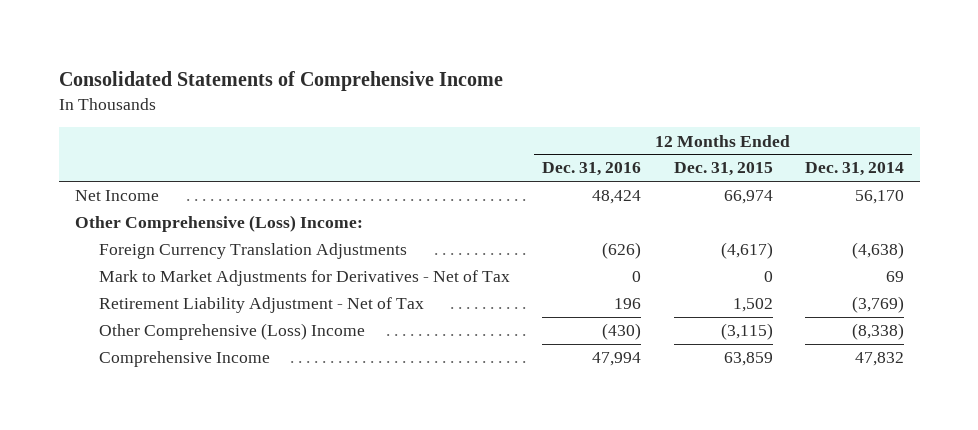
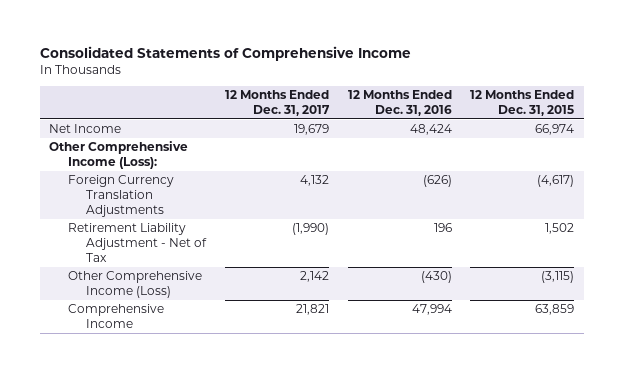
[804,162,904,177] Dec. 31, 2014 -> none
none -> [224,90,330,116] 12 Months Ended Dec. 31, 2017
[74,215,363,233] Other Comprehensive (Loss) Income: -> [49,141,189,170] Other Comprehensive Income (Loss):
[99,270,511,287] Mark to Market Adjustments for Derivatives - Net of Tax -> none
[99,323,366,341] Other Comprehensive (Loss) Income -> [67,271,202,299] Other Comprehensive Income (Loss)

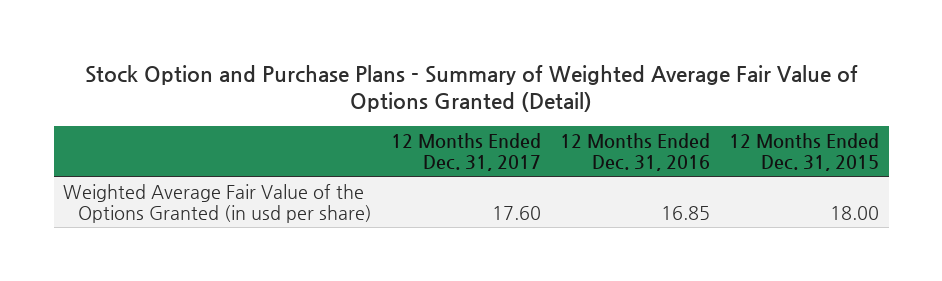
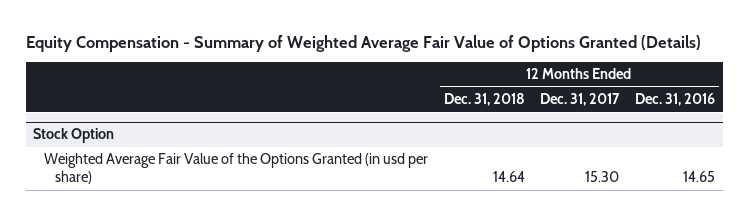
[85,65,859,113] Stock Option and Purchase Plans - Summary of Weighted Average Fair Value of Options Granted (Detail) -> [25,34,701,52] Equity Compensation - Summary of Weighted Average Fair Value of Options Granted (Details)
[729,132,880,171] 12 Months Ended Dec. 31, 2015 -> none
none -> [443,93,525,107] Dec. 31, 2018
none -> [33,128,115,144] Stock Option
[491,205,541,220] 17.60 -> [585,171,620,183] 15.30
[661,205,711,220] 16.85 -> [683,171,716,183] 14.65

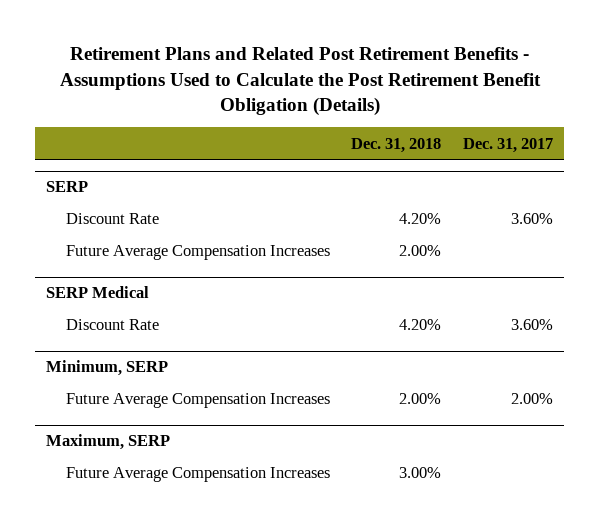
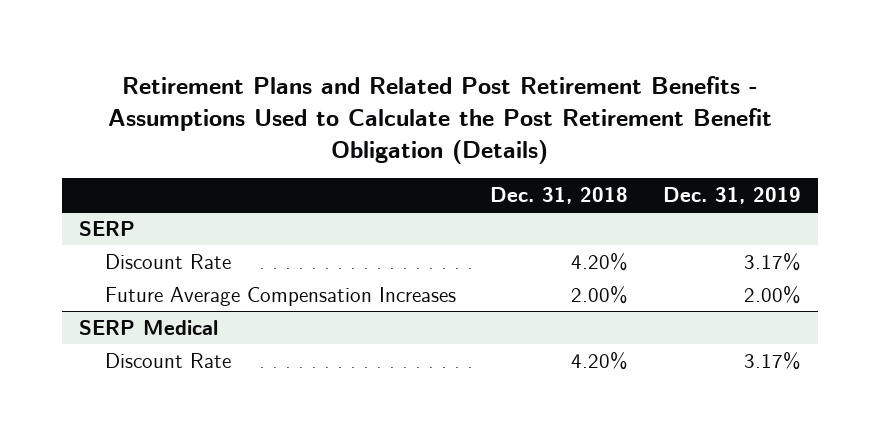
[463,137,554,153] Dec. 31, 2017 -> none
none -> [662,186,801,204] Dec. 31, 2019
[46,360,169,377] Minimum, SERP -> none
[65,393,330,409] Future Average Compensation Increases -> none
[46,434,171,451] Maximum, SERP -> none
[65,467,330,483] Future Average Compensation Increases -> none

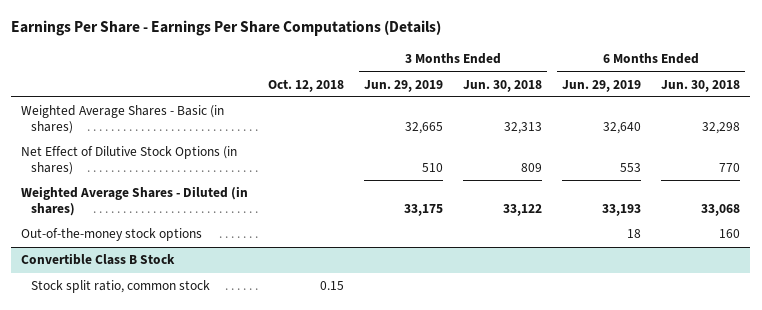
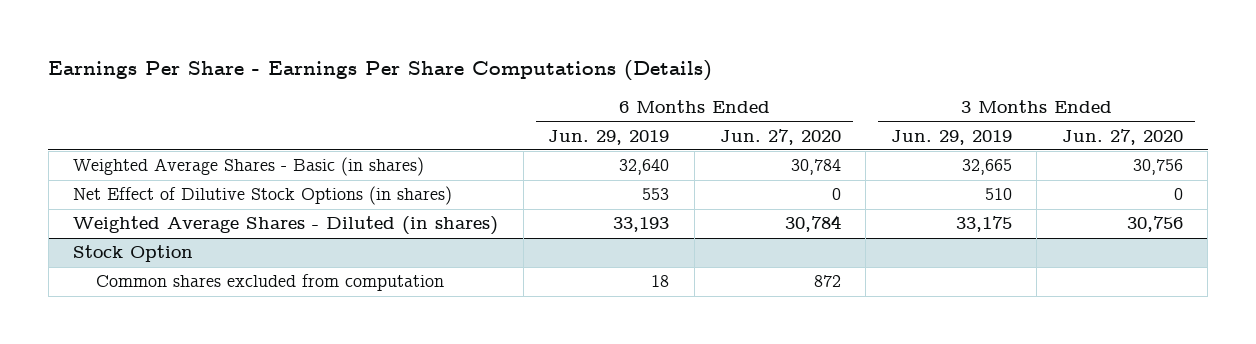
[268,78,345,92] Oct. 12, 2018 -> none
[463,79,543,92] Jun. 30, 2018 -> none
[661,79,741,92] Jun. 30, 2018 -> none
none -> [719,128,841,145] Jun. 27, 2020
none -> [1061,128,1183,145] Jun. 27, 2020
[21,253,176,266] Convertible Class B Stock -> none
[31,280,211,294] Stock split ratio, common stock -> none
none -> [73,245,194,263] Stock Option
[21,228,203,242] Out-of-the-money stock options -> [96,274,445,292] Common shares excluded from computation

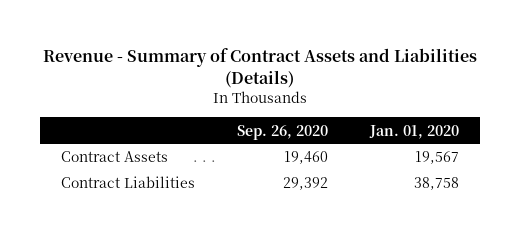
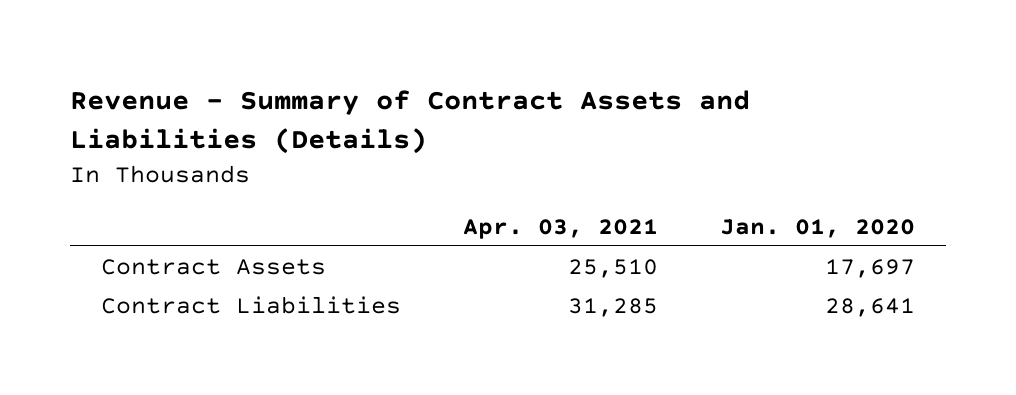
[236,124,328,140] Sep. 26, 2020 -> none
none -> [463,218,659,239] Apr. 03, 2021
[414,151,459,165] 19,567 -> [825,258,916,278] 17,697
[413,177,459,191] 38,758 -> [825,297,916,317] 28,641

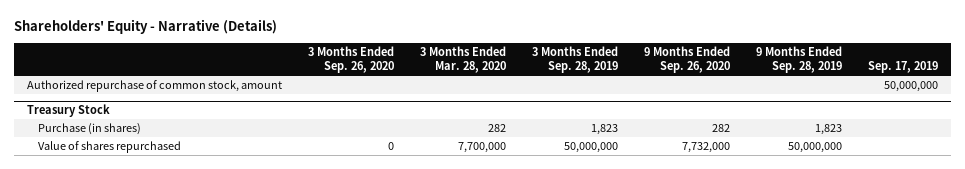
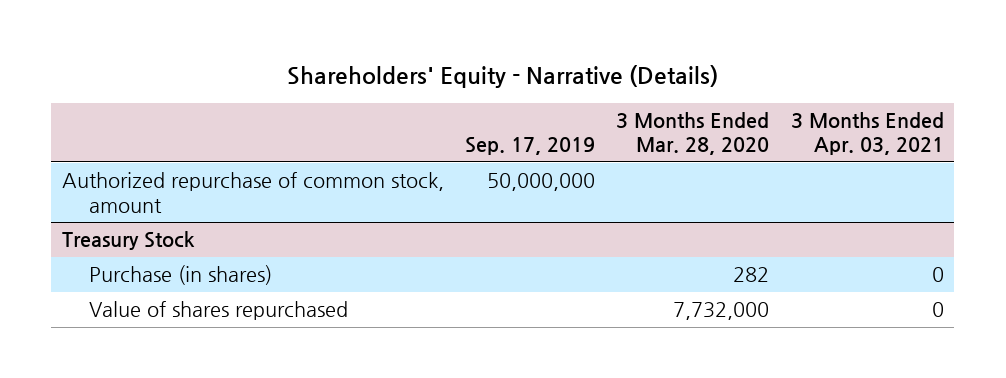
[308,45,395,73] 3 Months Ended Sep. 26, 2020 -> none
[532,45,619,73] 3 Months Ended Sep. 28, 2019 -> none
[644,45,731,73] 9 Months Ended Sep. 26, 2020 -> none
[756,45,843,73] 9 Months Ended Sep. 28, 2019 -> none
none -> [790,112,944,156] 3 Months Ended Apr. 03, 2021
[458,142,507,154] 7,700,000 -> [673,302,770,321] 7,732,000

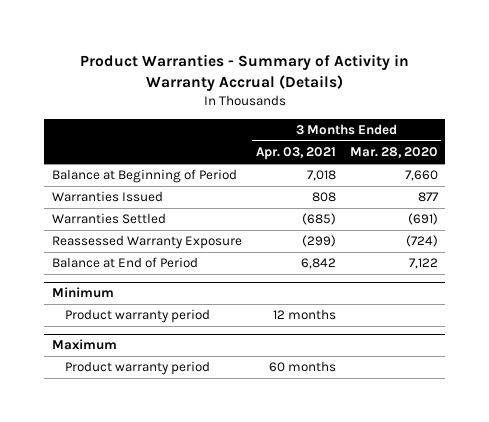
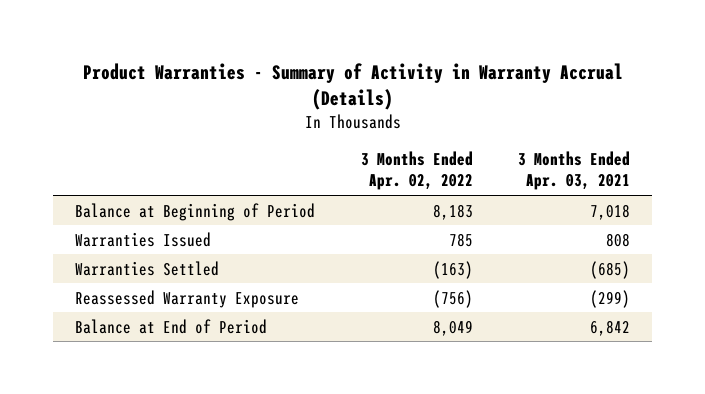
[349,147,438,159] Mar. 28, 2020 -> none
none -> [360,150,473,191] 3 Months Ended Apr. 02, 2022
[51,287,114,299] Minimum -> none
[65,309,211,324] Product warranty period -> none
[51,339,117,351] Maximum -> none
[65,361,211,376] Product warranty period -> none

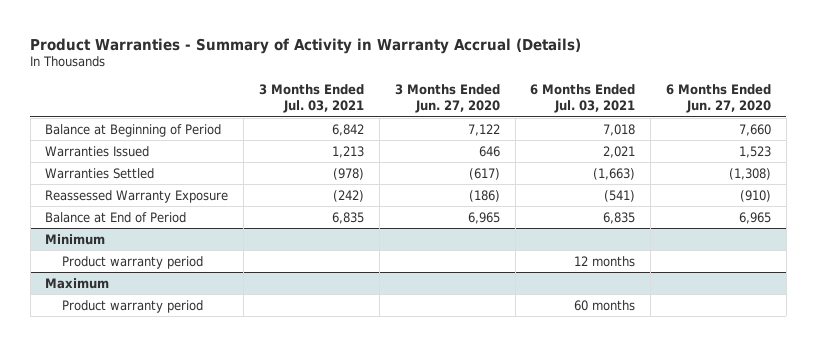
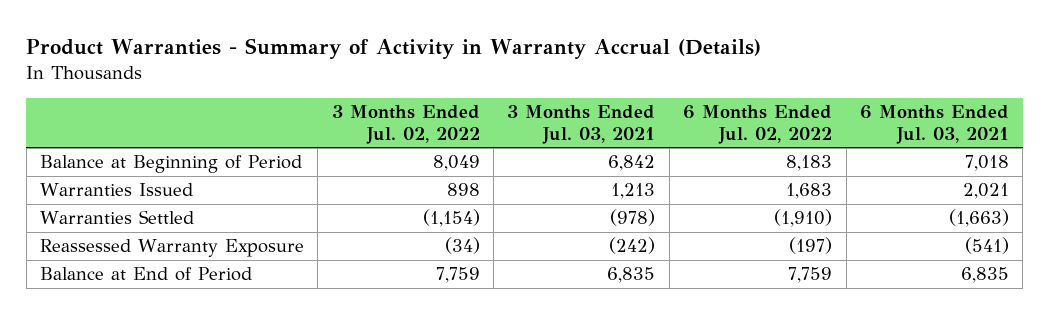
[394,84,500,114] 3 Months Ended Jun. 27, 2020 -> none
[666,84,772,114] 6 Months Ended Jun. 27, 2020 -> none
none -> [331,104,480,144] 3 Months Ended Jul. 02, 2022
none -> [683,104,833,144] 6 Months Ended Jul. 02, 2022
[45,233,106,245] Minimum -> none
[62,255,204,269] Product warranty period -> none
[45,277,110,289] Maximum -> none
[62,299,204,313] Product warranty period -> none

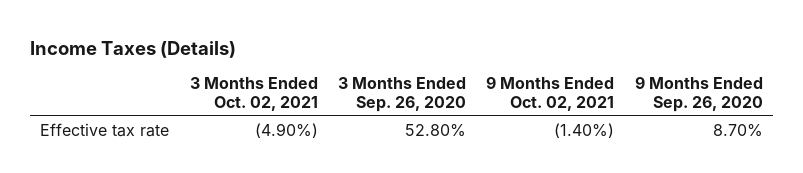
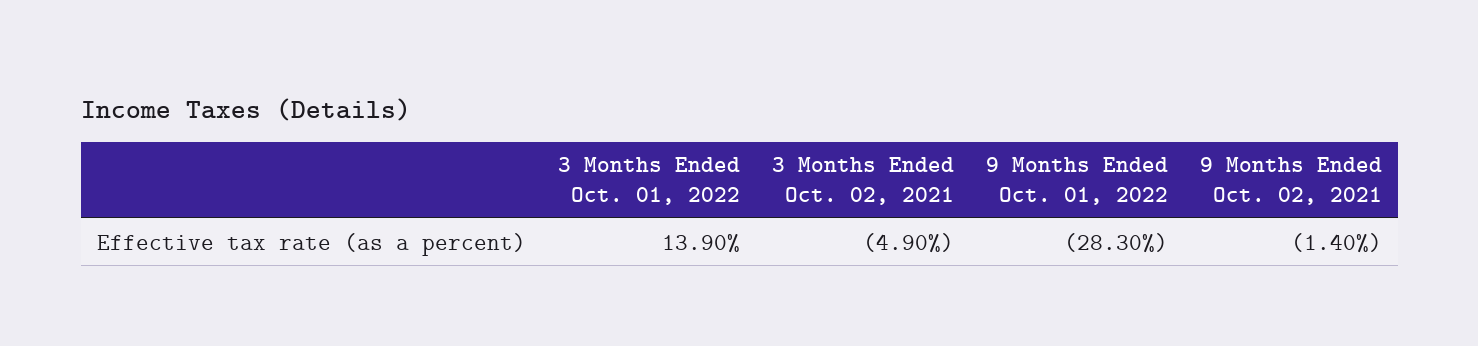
[338,77,467,113] 3 Months Ended Sep. 26, 2020 -> none
[634,76,763,113] 9 Months Ended Sep. 26, 2020 -> none
none -> [557,157,740,205] 3 Months Ended Oct. 01, 2022
none -> [985,157,1168,205] 9 Months Ended Oct. 01, 2022
[40,122,170,137] Effective tax rate -> [96,232,526,256] Effective tax rate (as a percent)

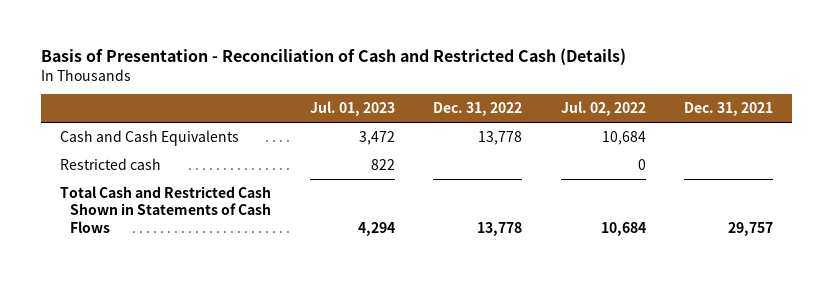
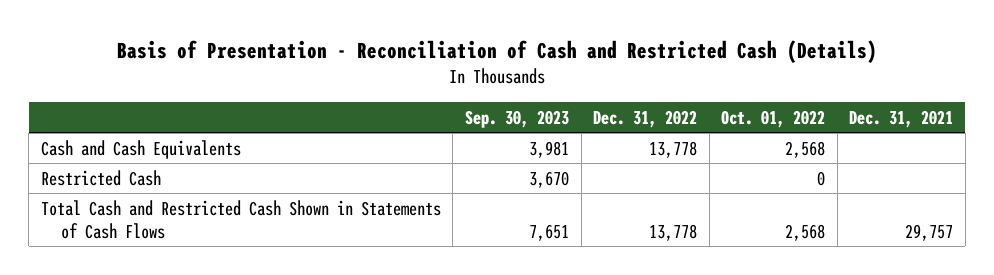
[309,101,395,117] Jul. 01, 2023 -> none
[560,101,646,117] Jul. 02, 2022 -> none
none -> [464,109,569,128] Sep. 30, 2023
none -> [721,109,826,128] Oct. 01, 2022
[59,158,161,171] Restricted cash -> [40,169,161,186] Restricted Cash

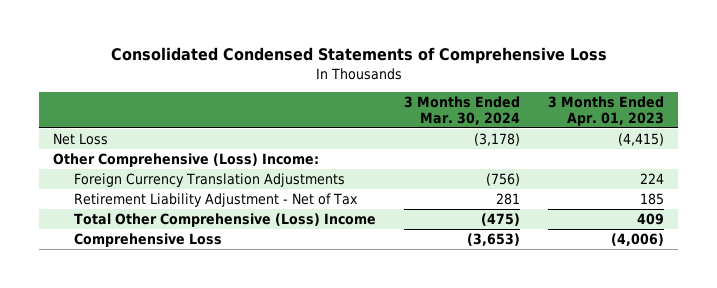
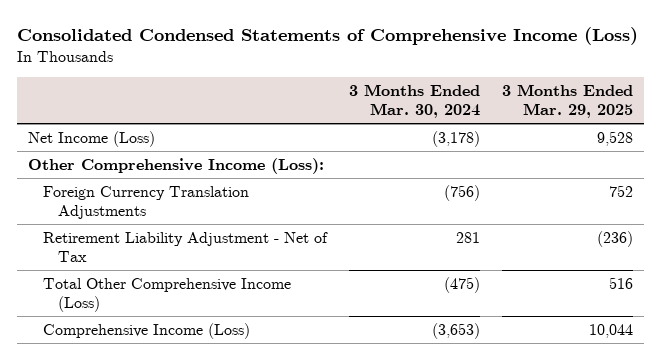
[110,47,607,65] Consolidated Condensed Statements of Comprehensive Loss -> [16,26,638,45] Consolidated Condensed Statements of Comprehensive Income (Loss)
[547,95,664,126] 3 Months Ended Apr. 01, 2023 -> none
none -> [502,84,634,119] 3 Months Ended Mar. 29, 2025
[53,132,109,145] Net Loss -> [27,130,155,147] Net Income (Loss)
[53,152,320,167] Other Comprehensive (Loss) Income: -> [27,157,324,174] Other Comprehensive Income (Loss):
[73,212,376,227] Total Other Comprehensive (Loss) Income -> [42,277,291,312] Total Other Comprehensive Income (Loss)
[73,232,222,247] Comprehensive Loss -> [42,322,250,339] Comprehensive Income (Loss)

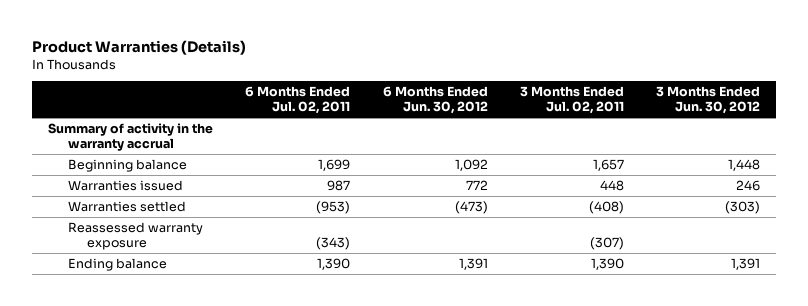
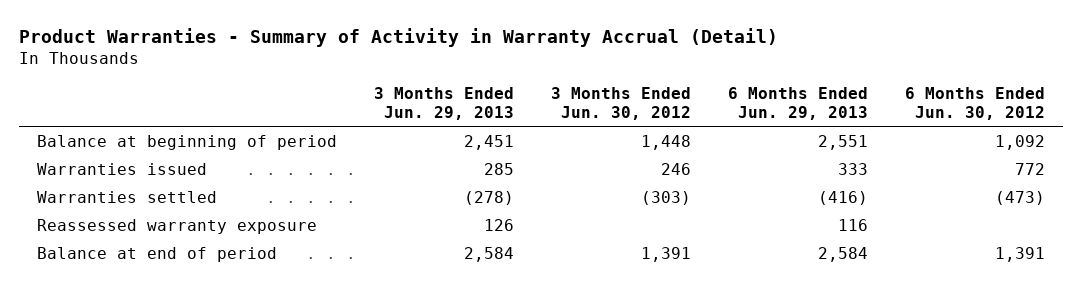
[31,39,246,55] Product Warranties (Details) -> [18,28,778,48] Product Warranties - Summary of Activity in Warranty Accrual (Detail)
[245,86,351,115] 6 Months Ended Jul. 02, 2011 -> none
[519,86,624,115] 3 Months Ended Jul. 02, 2011 -> none
none -> [374,87,515,120] 3 Months Ended Jun. 29, 2013
none -> [727,87,868,120] 6 Months Ended Jun. 29, 2013
[47,123,213,151] Summary of activity in the warranty accrual -> none
[67,159,187,173] Beginning balance -> [37,134,338,150] Balance at beginning of period
[67,258,167,272] Ending balance -> [37,246,278,262] Balance at end of period

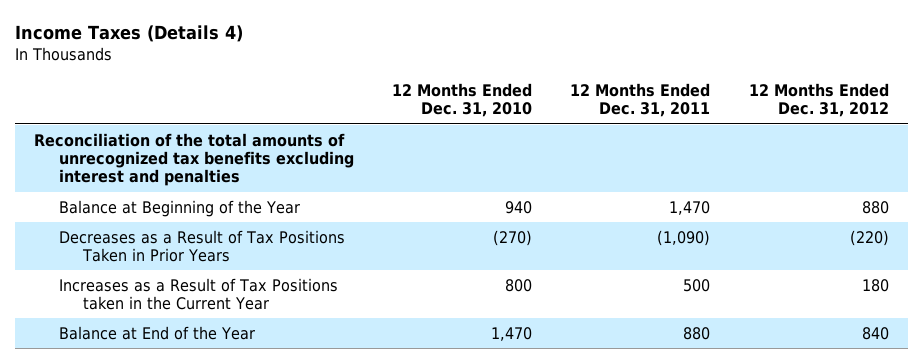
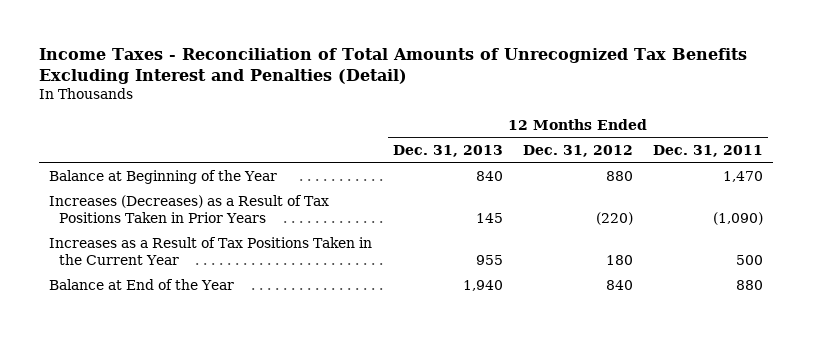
[15,25,244,43] Income Taxes (Details 4) -> [39,48,748,85] Income Taxes - Reconciliation of Total Amounts of Unrecognized Tax Benefits Excluding Interest and Penalties (Detail)
[392,83,533,118] 12 Months Ended Dec. 31, 2010 -> none
none -> [392,145,503,158] Dec. 31, 2013
[34,132,354,187] Reconciliation of the total amounts of unrecognized tax benefits excluding interest and penalties -> none
[58,229,345,263] Decreases as a Result of Tax Positions Taken in Prior Years -> [49,195,330,223] Increases (Decreases) as a Result of Tax Positions Taken in Prior Years
[58,277,338,311] Increases as a Result of Tax Positions taken in the Current Year -> [49,237,373,265] Increases as a Result of Tax Positions Taken in the Current Year

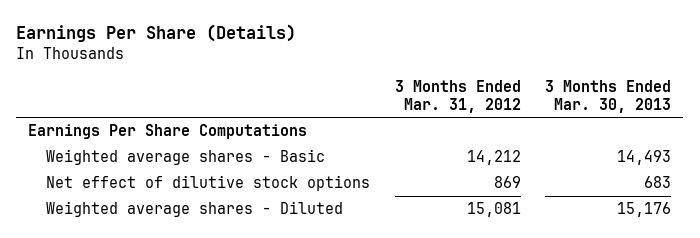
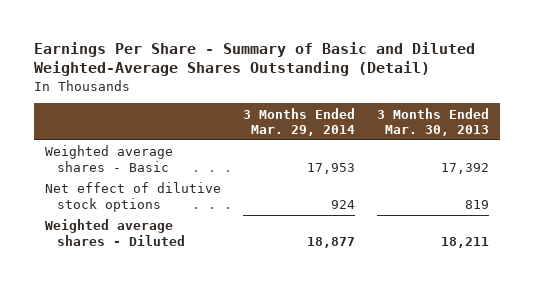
[16,23,297,42] Earnings Per Share (Details) -> [33,41,475,77] Earnings Per Share - Summary of Basic and Diluted Weighted-Average Shares Outstanding (Detail)
[394,79,521,113] 3 Months Ended Mar. 31, 2012 -> none
none -> [243,107,356,136] 3 Months Ended Mar. 29, 2014
[28,124,308,140] Earnings Per Share Computations -> none
[617,150,672,166] 14,493 -> [441,162,490,174] 17,392
[644,176,672,189] 683 -> [465,199,490,209] 819
[617,202,672,218] 15,176 -> [441,236,490,248] 18,211

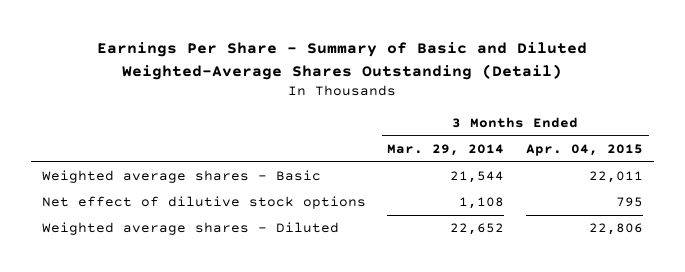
[377,107,490,136] 3 Months Ended Mar. 30, 2013 -> none
none -> [526,144,644,157] Apr. 04, 2015
[307,162,356,174] 17,953 -> [450,171,505,184] 21,544
[331,199,356,209] 924 -> [459,197,505,210] 1,108
[307,236,356,248] 18,877 -> [450,223,505,236] 22,652

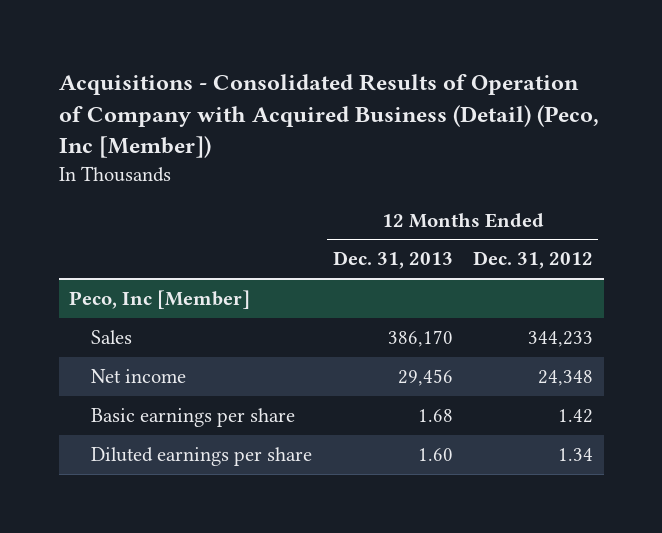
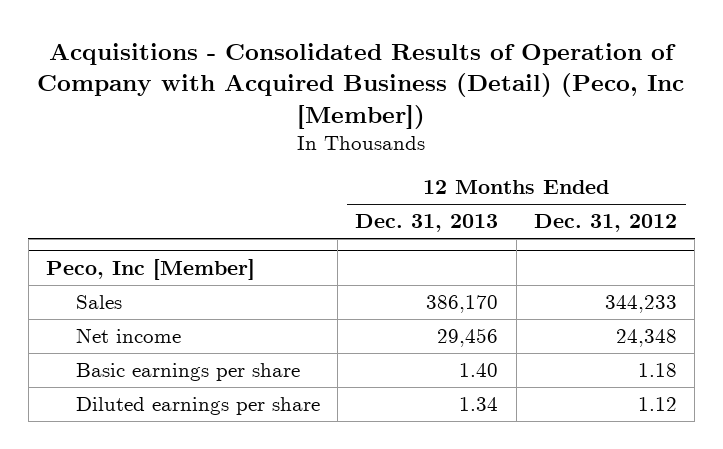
[417,408,453,422] 1.68 -> [459,362,499,377] 1.40
[558,408,594,423] 1.42 -> [638,362,678,377] 1.18
[417,447,453,461] 1.60 -> [459,396,499,411] 1.34
[558,447,594,461] 1.34 -> [638,396,678,411] 1.12

